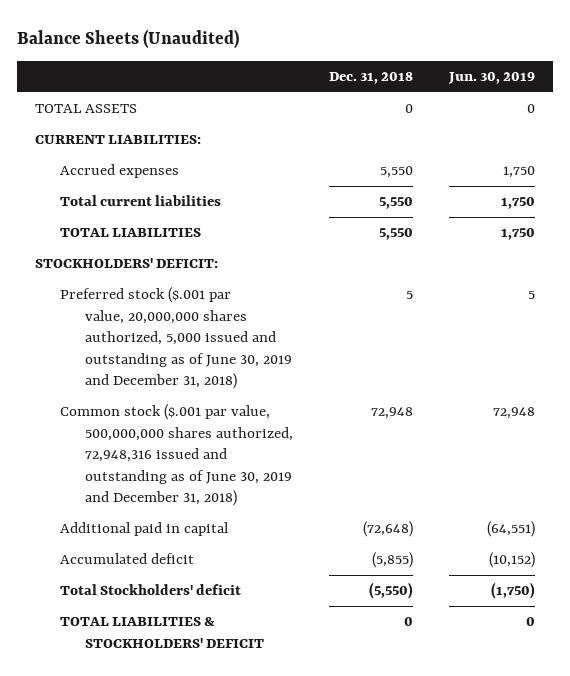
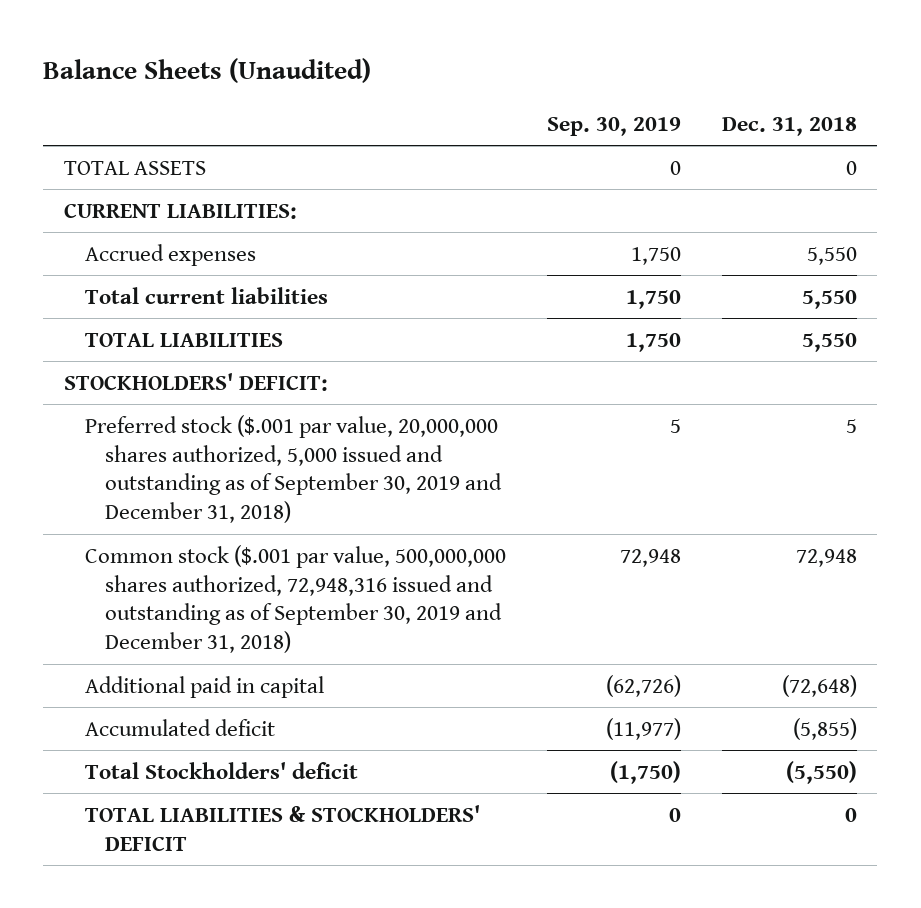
[447,71,535,84] Jun. 30, 2019 -> none
none -> [546,116,681,136] Sep. 30, 2019
[60,287,292,390] Preferred stock ($.001 par value, 20,000,000 shares authorized, 5,000 issued and outstanding as of June 30, 2019 and December 31, 2018) -> [84,414,503,524] Preferred stock ($.001 par value, 20,000,000 shares authorized, 5,000 issued and outstanding as of September 30, 2019 and December 31, 2018)
[60,404,293,507] Common stock ($.001 par value, 500,000,000 shares authorized, 72,948,316 issued and outstanding as of June 30, 2019 and December 31, 2018) -> [84,544,506,654] Common stock ($.001 par value, 500,000,000 shares authorized, 72,948,316 issued and outstanding as of September 30, 2019 and December 31, 2018)

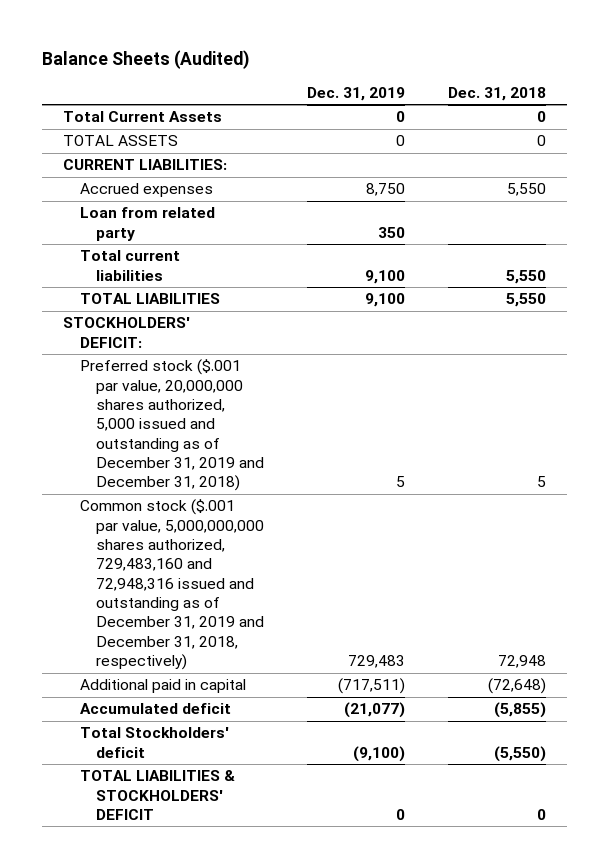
[43,57,372,83] Balance Sheets (Unaudited) -> [41,50,250,70] Balance Sheets (Audited)
[546,116,681,136] Sep. 30, 2019 -> none
none -> [307,86,406,101] Dec. 31, 2019
none -> [62,111,222,123] Total Current Assets
none -> [79,207,215,241] Loan from related party
[84,414,503,524] Preferred stock ($.001 par value, 20,000,000 shares authorized, 5,000 issued and outstanding as of September 30, 2019 and December 31, 2018) -> [79,359,265,492] Preferred stock ($.001 par value, 20,000,000 shares authorized, 5,000 issued and outstanding as of December 31, 2019 and December 31, 2018)
[84,544,506,654] Common stock ($.001 par value, 500,000,000 shares authorized, 72,948,316 issued and outstanding as of September 30, 2019 and December 31, 2018) -> [79,499,265,671] Common stock ($.001 par value, 5,000,000,000 shares authorized, 729,483,160 and 72,948,316 issued and outstanding as of December 31, 2019 and December 31, 2018, respectively)

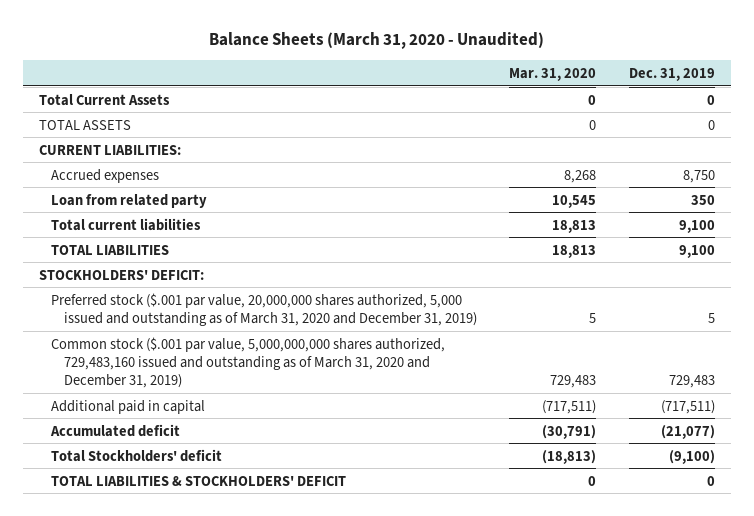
[41,50,250,70] Balance Sheets (Audited) -> [208,32,544,50] Balance Sheets (March 31, 2020 - Unaudited)
[447,86,546,101] Dec. 31, 2018 -> none
none -> [509,67,597,81] Mar. 31, 2020
[79,359,265,492] Preferred stock ($.001 par value, 20,000,000 shares authorized, 5,000 issued and outstanding as of December 31, 2019 and December 31, 2018) -> [51,292,477,327] Preferred stock ($.001 par value, 20,000,000 shares authorized, 5,000 issued and outstanding as of March 31, 2020 and December 31, 2019)
[79,499,265,671] Common stock ($.001 par value, 5,000,000,000 shares authorized, 729,483,160 and 72,948,316 issued and outstanding as of December 31, 2019 and December 31, 2018, respectively) -> [51,336,446,389] Common stock ($.001 par value, 5,000,000,000 shares authorized, 729,483,160 issued and outstanding as of March 31, 2020 and December 31, 2019)

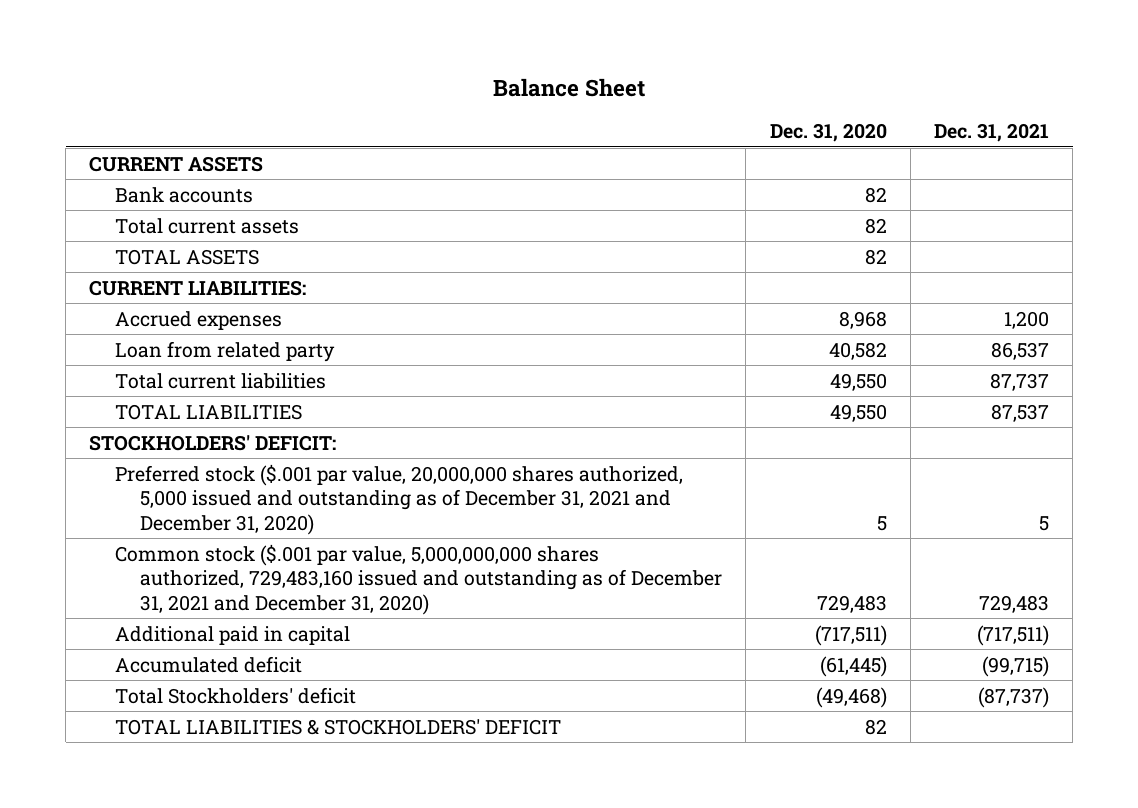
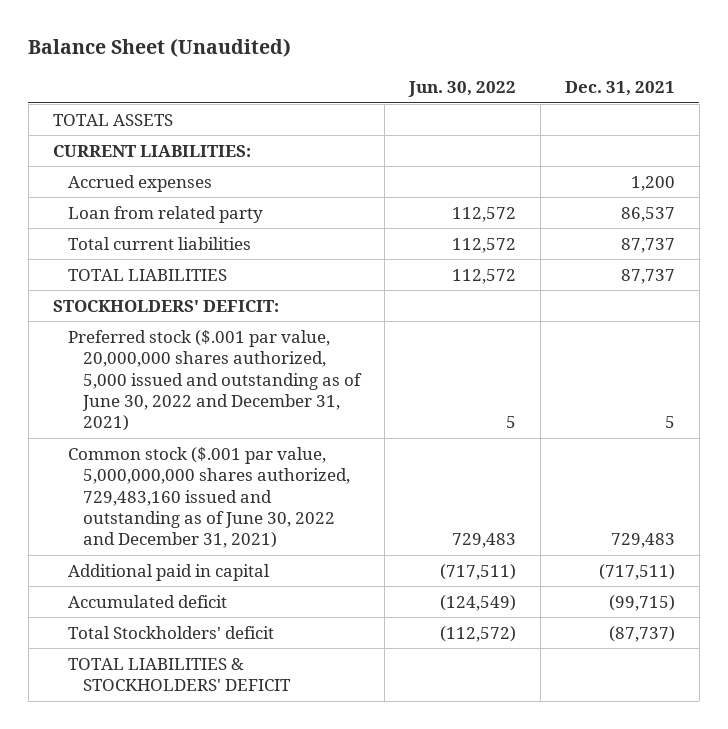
[493,77,646,97] Balance Sheet -> [28,38,292,58] Balance Sheet (Unaudited)
[769,122,887,142] Dec. 31, 2020 -> none
none -> [408,81,517,98] Jun. 30, 2022
[89,155,264,172] CURRENT ASSETS -> none
[114,186,253,203] Bank accounts -> none
[114,217,299,234] Total current assets -> none
[990,403,1049,422] 87,537 -> [620,268,675,284] 87,737
[114,463,683,535] Preferred stock ($.001 par value, 20,000,000 shares authorized, 5,000 issued and outstanding as of December 31, 2021 and December 31, 2020) -> [67,329,363,432] Preferred stock ($.001 par value, 20,000,000 shares authorized, 5,000 issued and outstanding as of June 30, 2022 and December 31, 2021)
[114,543,723,615] Common stock ($.001 par value, 5,000,000,000 shares authorized, 729,483,160 issued and outstanding as of December 31, 2021 and December 31, 2020) -> [67,446,351,549] Common stock ($.001 par value, 5,000,000,000 shares authorized, 729,483,160 issued and outstanding as of June 30, 2022 and December 31, 2021)

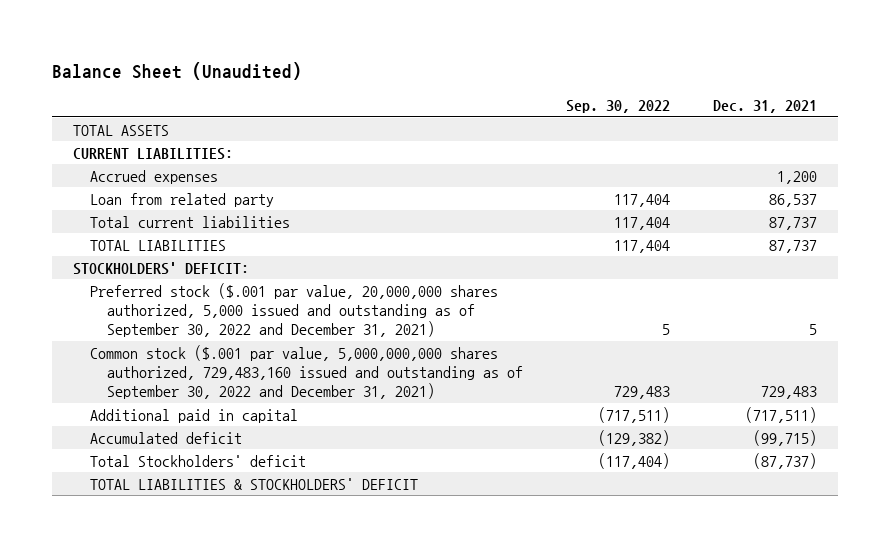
[408,81,517,98] Jun. 30, 2022 -> none
none -> [565,100,670,114] Sep. 30, 2022
[67,329,363,432] Preferred stock ($.001 par value, 20,000,000 shares authorized, 5,000 issued and outstanding as of June 30, 2022 and December 31, 2021) -> [90,282,499,338] Preferred stock ($.001 par value, 20,000,000 shares authorized, 5,000 issued and outstanding as of September 30, 2022 and December 31, 2021)
[67,446,351,549] Common stock ($.001 par value, 5,000,000,000 shares authorized, 729,483,160 issued and outstanding as of June 30, 2022 and December 31, 2021) -> [90,344,524,400] Common stock ($.001 par value, 5,000,000,000 shares authorized, 729,483,160 issued and outstanding as of September 30, 2022 and December 31, 2021)

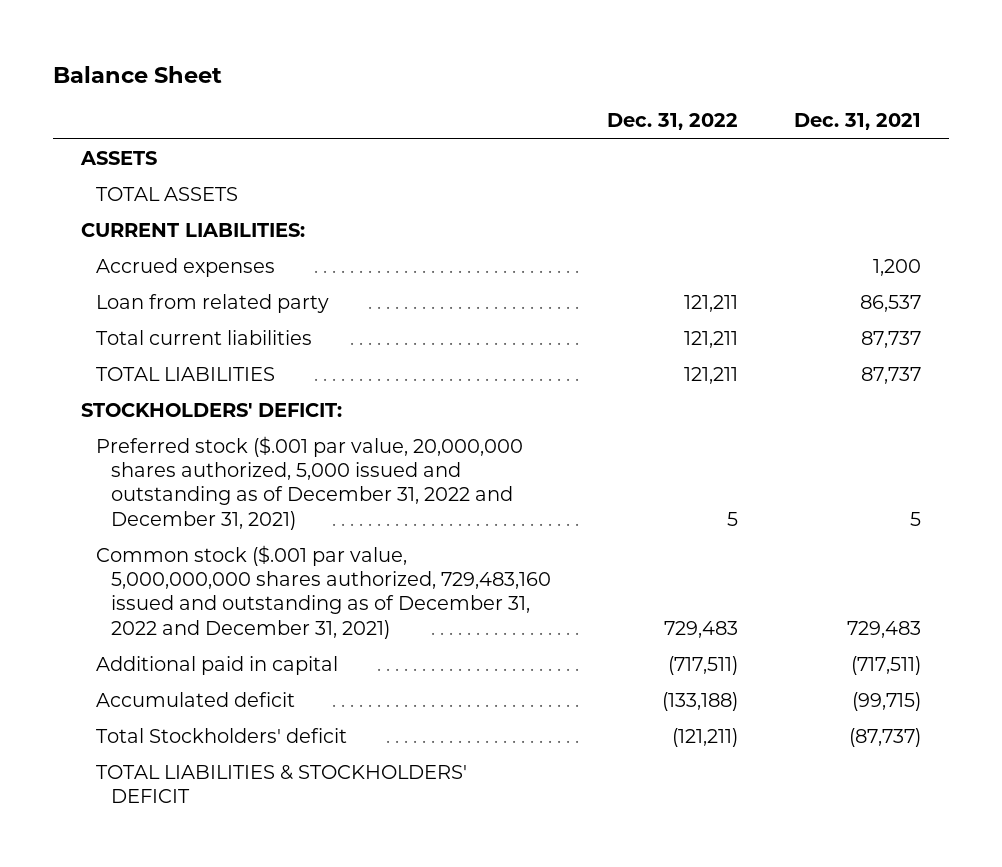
[51,61,302,80] Balance Sheet (Unaudited) -> [52,66,222,84] Balance Sheet
[565,100,670,114] Sep. 30, 2022 -> none
none -> [607,113,739,131] Dec. 31, 2022
none -> [79,150,157,165] ASSETS
[90,282,499,338] Preferred stock ($.001 par value, 20,000,000 shares authorized, 5,000 issued and outstanding as of September 30, 2022 and December 31, 2021) -> [95,435,523,530] Preferred stock ($.001 par value, 20,000,000 shares authorized, 5,000 issued and outstanding as of December 31, 2022 and December 31, 2021)
[90,344,524,400] Common stock ($.001 par value, 5,000,000,000 shares authorized, 729,483,160 issued and outstanding as of September 30, 2022 and December 31, 2021) -> [95,544,551,639] Common stock ($.001 par value, 5,000,000,000 shares authorized, 729,483,160 issued and outstanding as of December 31, 2022 and December 31, 2021)

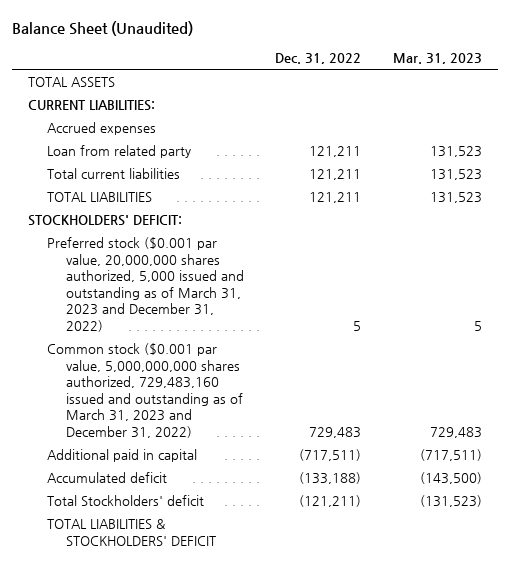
[52,66,222,84] Balance Sheet -> [12,20,194,36] Balance Sheet (Unaudited)
[794,113,922,131] Dec. 31, 2021 -> none
none -> [392,53,482,65] Mar. 31, 2023
[79,150,157,165] ASSETS -> none
[95,435,523,530] Preferred stock ($.001 par value, 20,000,000 shares authorized, 5,000 issued and outstanding as of December 31, 2022 and December 31, 2021) -> [47,237,245,332] Preferred stock ($0.001 par value, 20,000,000 shares authorized, 5,000 issued and outstanding as of March 31, 2023 and December 31, 2022)
[95,544,551,639] Common stock ($.001 par value, 5,000,000,000 shares authorized, 729,483,160 issued and outstanding as of December 31, 2022 and December 31, 2021) -> [47,343,244,438] Common stock ($0.001 par value, 5,000,000,000 shares authorized, 729,483,160 issued and outstanding as of March 31, 2023 and December 31, 2022)

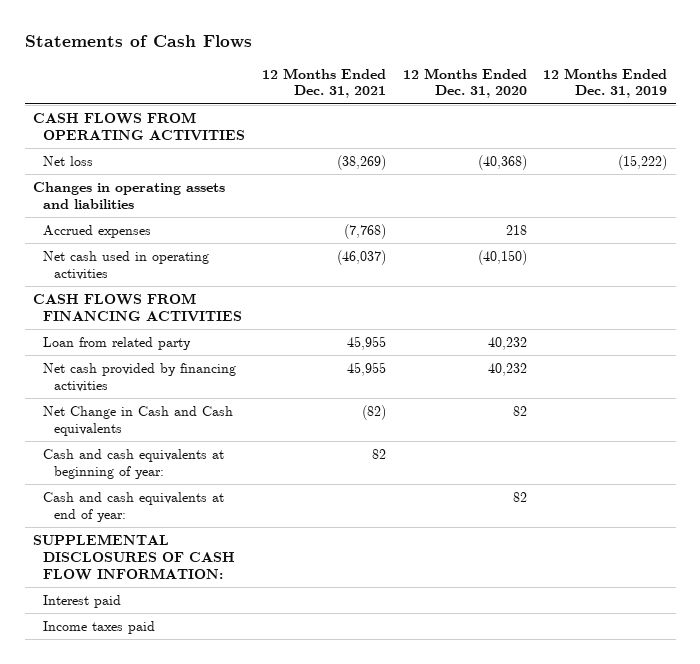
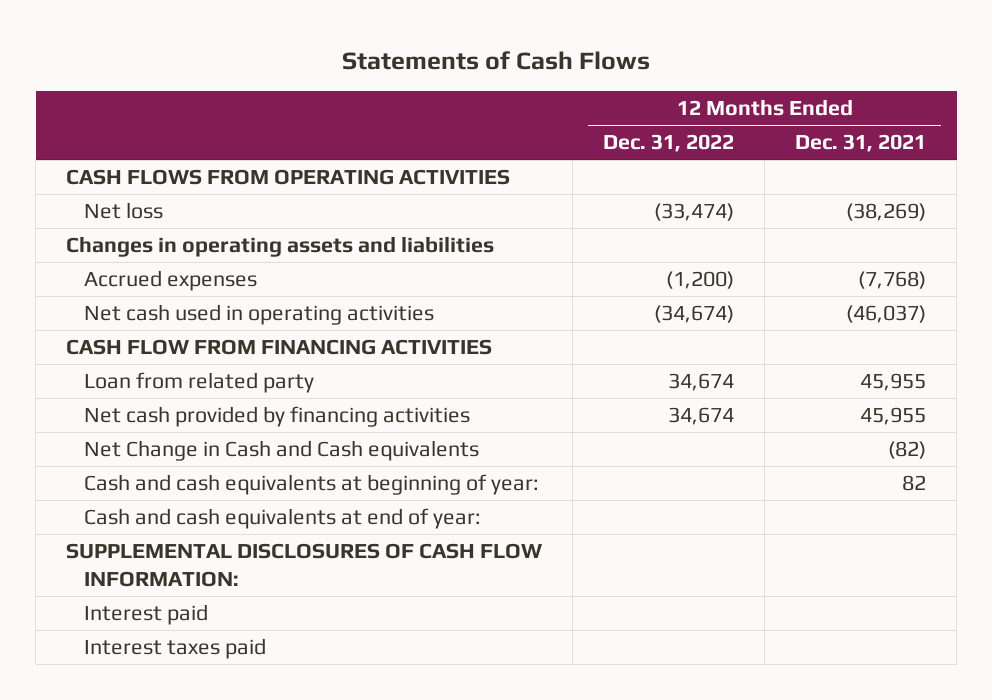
[402,67,527,99] 12 Months Ended Dec. 31, 2020 -> none
[543,67,668,99] 12 Months Ended Dec. 31, 2019 -> none
none -> [603,134,735,153] Dec. 31, 2022
[32,292,243,322] CASH FLOWS FROM FINANCING ACTIVITIES -> [66,339,493,356] CASH FLOW FROM FINANCING ACTIVITIES
[43,620,156,634] Income taxes paid -> [83,638,266,660] Interest taxes paid

